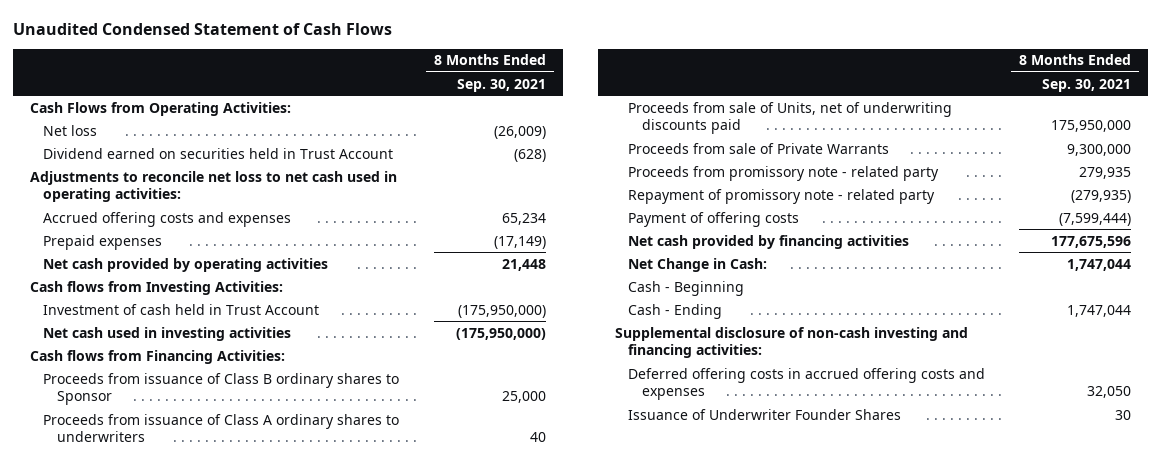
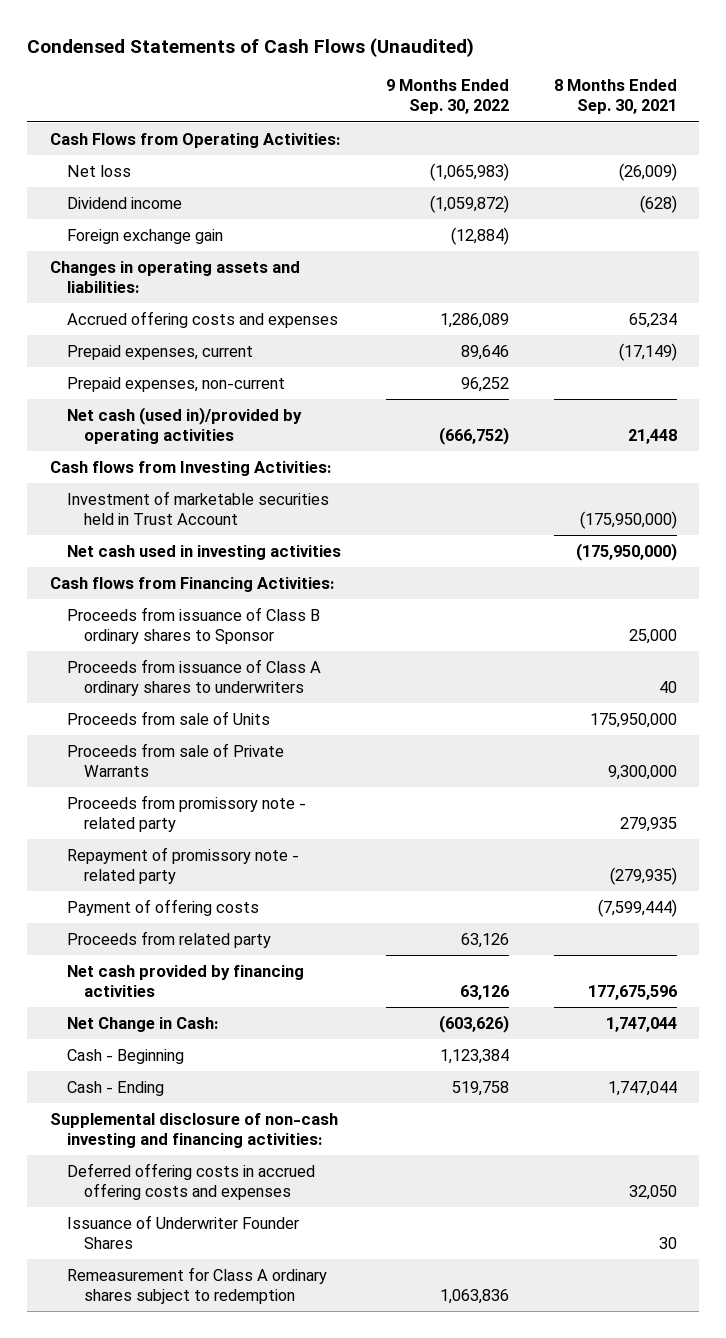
[12,22,392,35] Unaudited Condensed Statement of Cash Flows -> [27,37,475,57] Condensed Statements of Cash Flows (Unaudited)
none -> [385,78,509,115] 9 Months Ended Sep. 30, 2022
[29,170,397,202] Adjustments to reconcile net loss to net cash used in operating activities: -> none
[43,147,394,159] Dividend earned on securities held in Trust Account -> [67,196,183,209] Dividend income
none -> [67,228,224,244] Foreign exchange gain
none -> [49,260,300,294] Changes in operating assets and liabilities:
[43,234,163,250] Prepaid expenses -> [67,344,254,360] Prepaid expenses, current
none -> [67,376,286,392] Prepaid expenses, non-current
[43,257,329,272] Net cash provided by operating activities -> [67,406,303,445] Net cash (used in)/provided by operating activities
[43,303,320,315] Investment of cash held in Trust Account -> [67,490,330,526] Investment of marketable securities held in Trust Account
[628,101,953,134] Proceeds from sale of Units, net of underwriting discounts paid -> [67,710,271,725] Proceeds from sale of Units
none -> [67,930,272,948] Proceeds from related party
none -> [67,1266,328,1305] Remeasurement for Class A ordinary shares subject to redemption

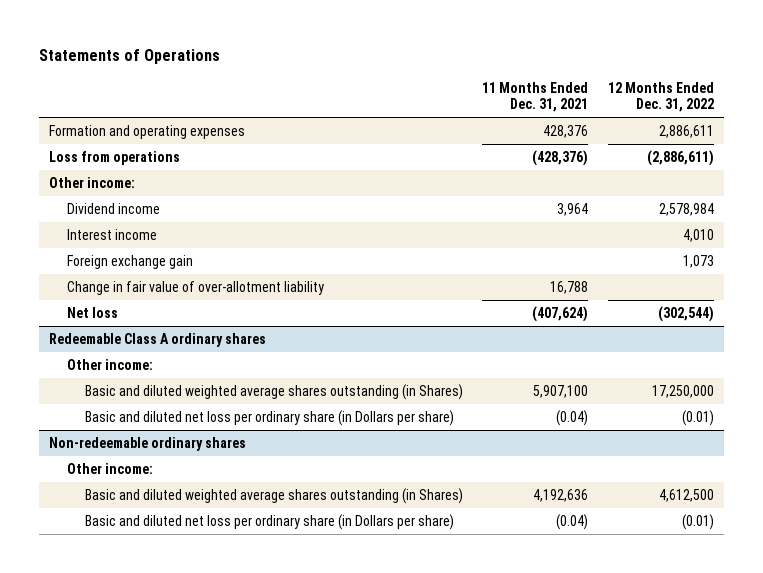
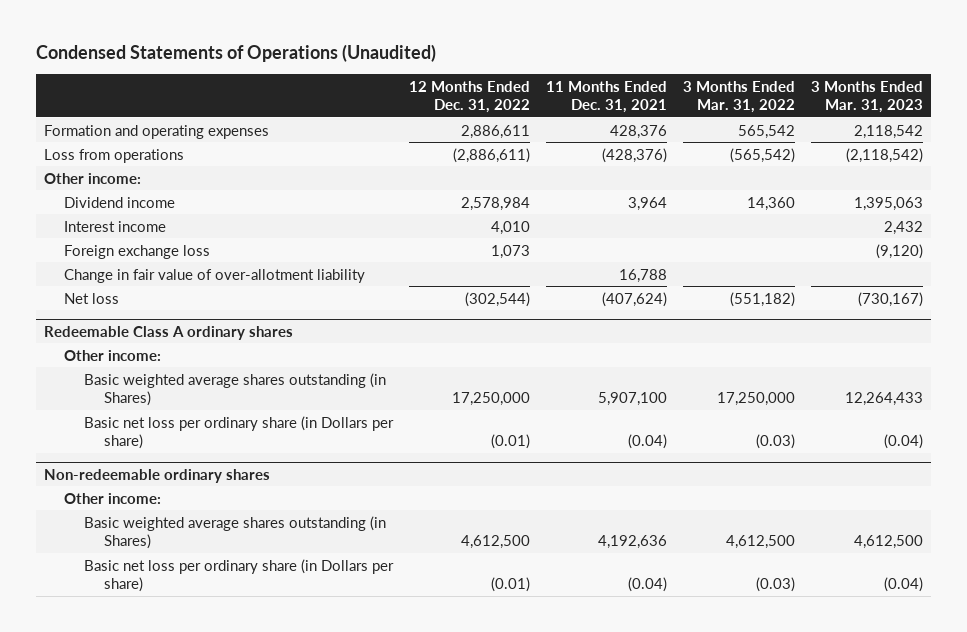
[39,49,221,65] Statements of Operations -> [35,44,436,63] Condensed Statements of Operations (Unaudited)
none -> [682,80,795,114] 3 Months Ended Mar. 31, 2022
none -> [810,80,923,114] 3 Months Ended Mar. 31, 2023
[66,254,193,269] Foreign exchange gain -> [63,244,210,259] Foreign exchange loss
[84,383,463,400] Basic and diluted weighted average shares outstanding (in Shares) -> [84,372,387,407] Basic weighted average shares outstanding (in Shares)
[84,409,454,426] Basic and diluted net loss per ordinary share (in Dollars per share) -> [84,415,395,450] Basic net loss per ordinary share (in Dollars per share)
[84,487,463,504] Basic and diluted weighted average shares outstanding (in Shares) -> [84,515,387,550] Basic weighted average shares outstanding (in Shares)
[84,513,454,530] Basic and diluted net loss per ordinary share (in Dollars per share) -> [84,558,395,593] Basic net loss per ordinary share (in Dollars per share)

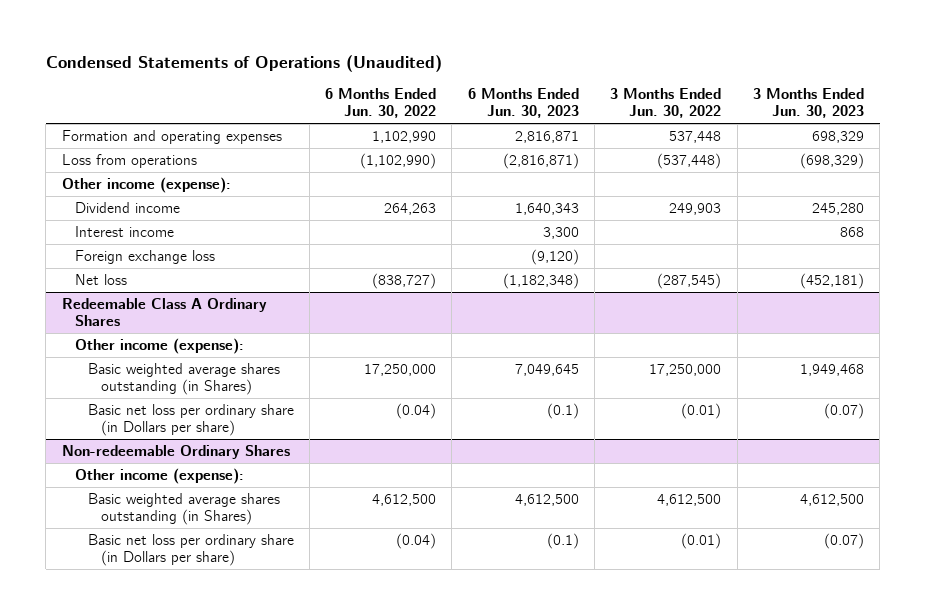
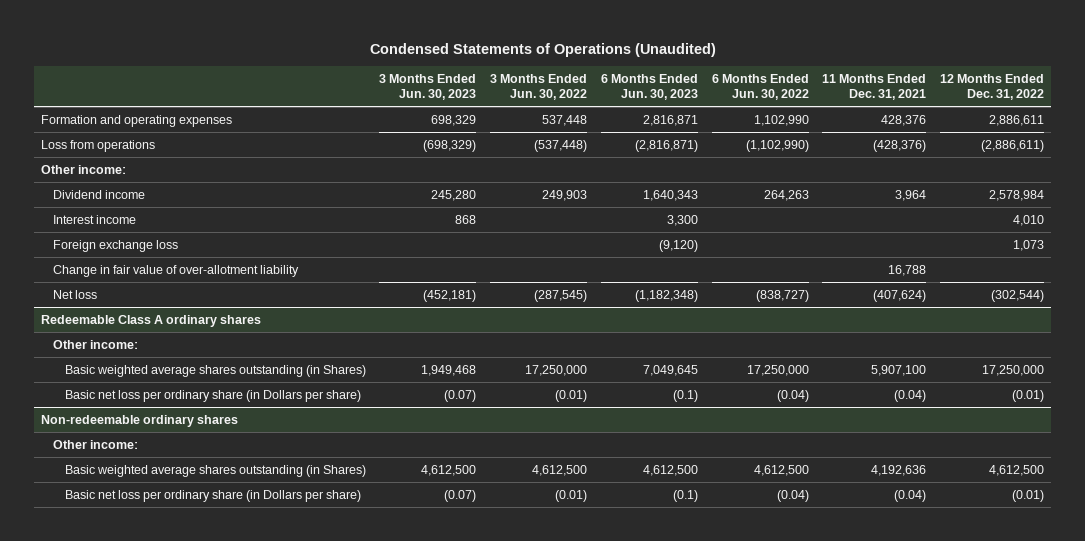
none -> [822,73,927,101] 11 Months Ended Dec. 31, 2021
none -> [940,73,1045,101] 12 Months Ended Dec. 31, 2022
[61,176,231,193] Other income (expense): -> [41,164,127,174] Other income:
none -> [52,264,299,277] Change in fair value of over-allotment liability
[61,297,267,326] Redeemable Class A Ordinary Shares -> [41,314,262,327] Redeemable Class A ordinary shares
[74,337,244,354] Other income (expense): -> [52,339,138,349] Other income:
[61,444,290,459] Non-redeemable Ordinary Shares -> [41,414,239,427] Non-redeemable ordinary shares
[74,467,244,484] Other income (expense): -> [52,439,138,449] Other income:

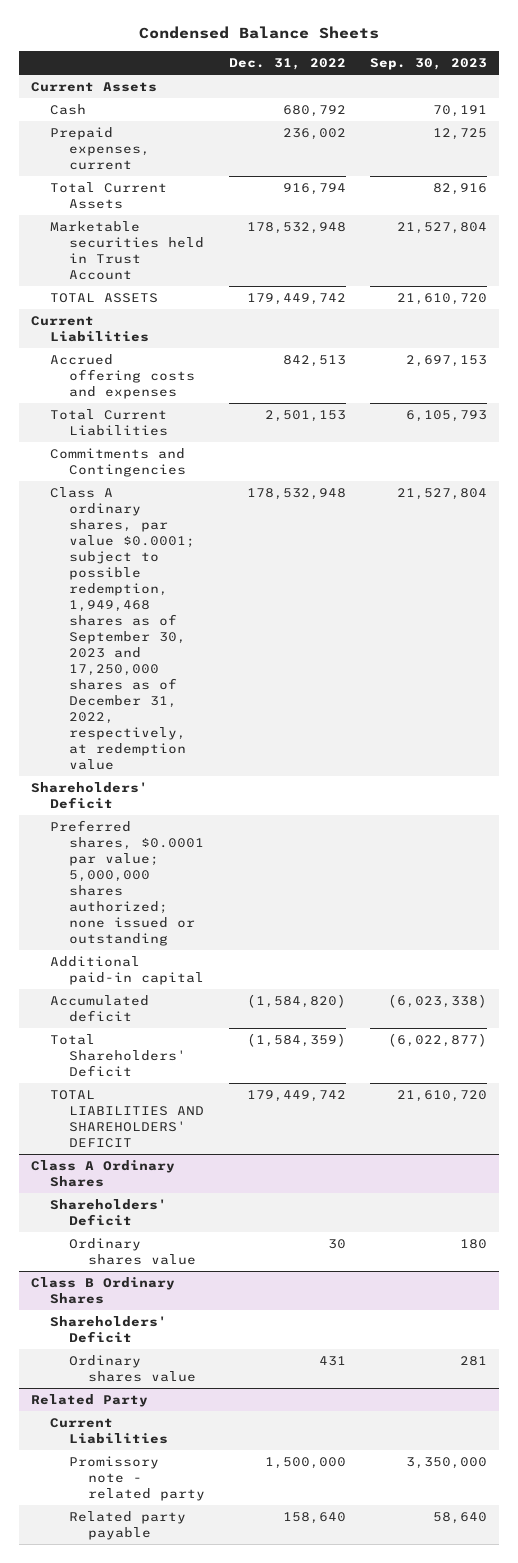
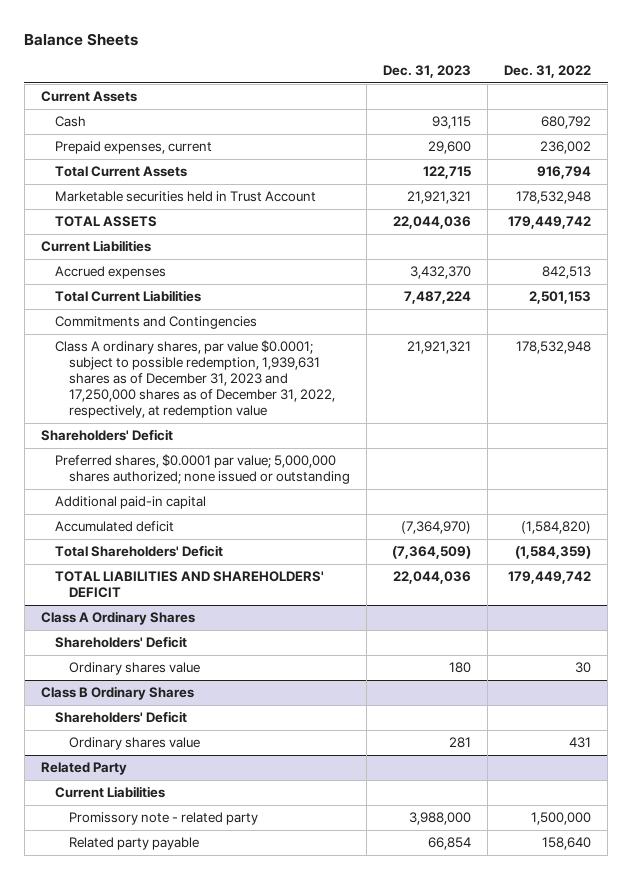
[139,26,380,40] Condensed Balance Sheets -> [24,32,139,46] Balance Sheets
[369,57,487,70] Sep. 30, 2023 -> none
none -> [383,65,472,79] Dec. 31, 2023
[49,354,195,399] Accrued offering costs and expenses -> [54,266,166,280] Accrued expenses
[49,487,195,770] Class A ordinary shares, par value $0.0001; subject to possible redemption, 1,949,468 shares as of September 30, 2023 and 17,250,000 shares as of December 31, 2022, respectively, at redemption value -> [54,340,335,419] Class A ordinary shares, par value $0.0001; subject to possible redemption, 1,939,631 shares as of December 31, 2023 and 17,250,000 shares as of December 31, 2022, respectively, at redemption value

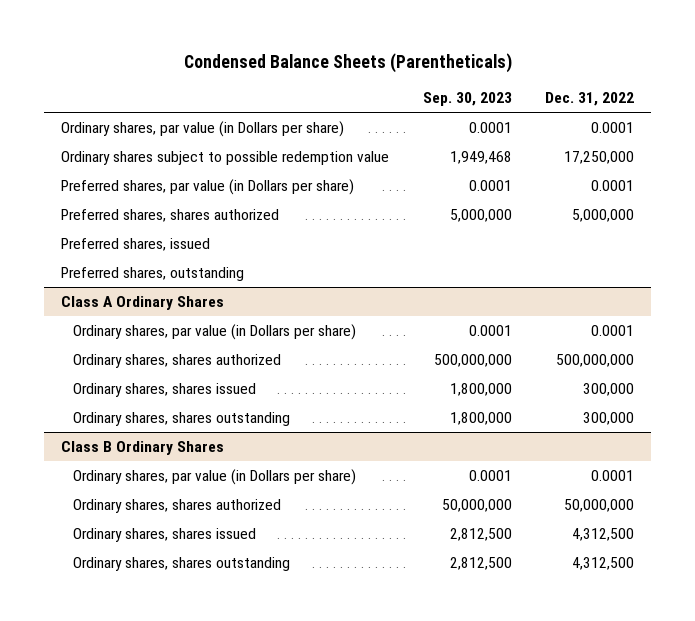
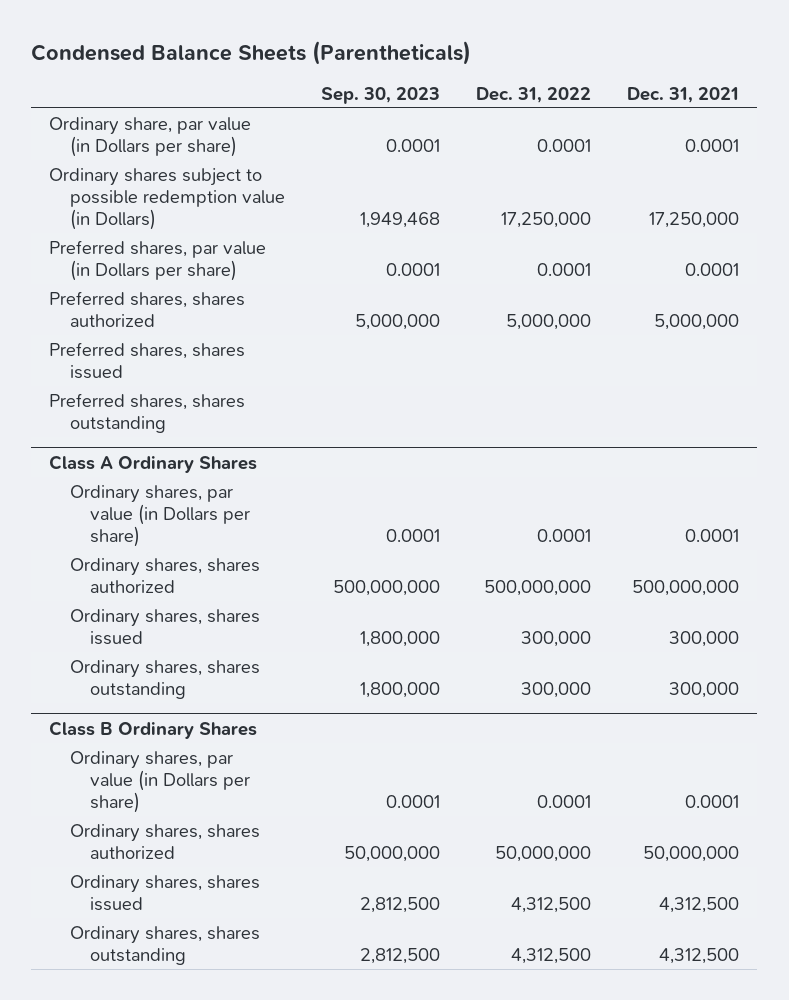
none -> [627,86,740,103] Dec. 31, 2021
[60,120,344,137] Ordinary shares, par value (in Dollars per share) -> [49,116,252,157] Ordinary share, par value (in Dollars per share)
[60,150,389,165] Ordinary shares subject to possible redemption value -> [49,167,285,230] Ordinary shares subject to possible redemption value (in Dollars)
[60,237,210,251] Preferred shares, issued -> [49,341,246,379] Preferred shares, shares issued
[60,266,244,281] Preferred shares, outstanding -> [49,392,246,433] Preferred shares, shares outstanding

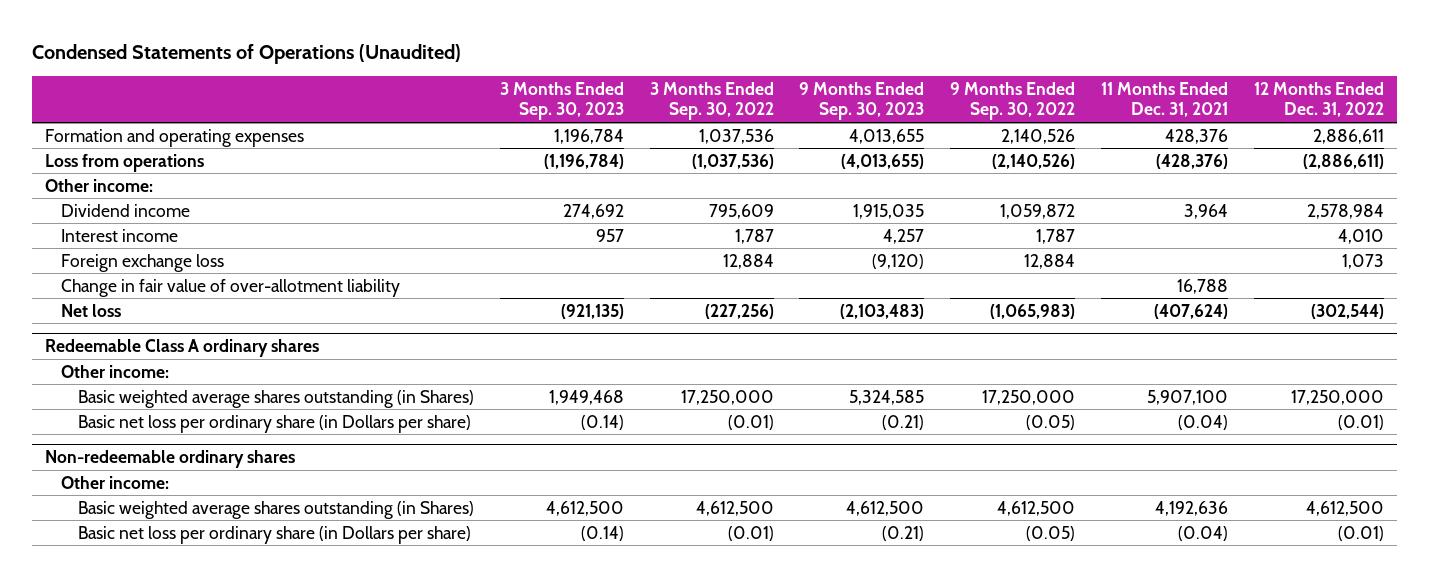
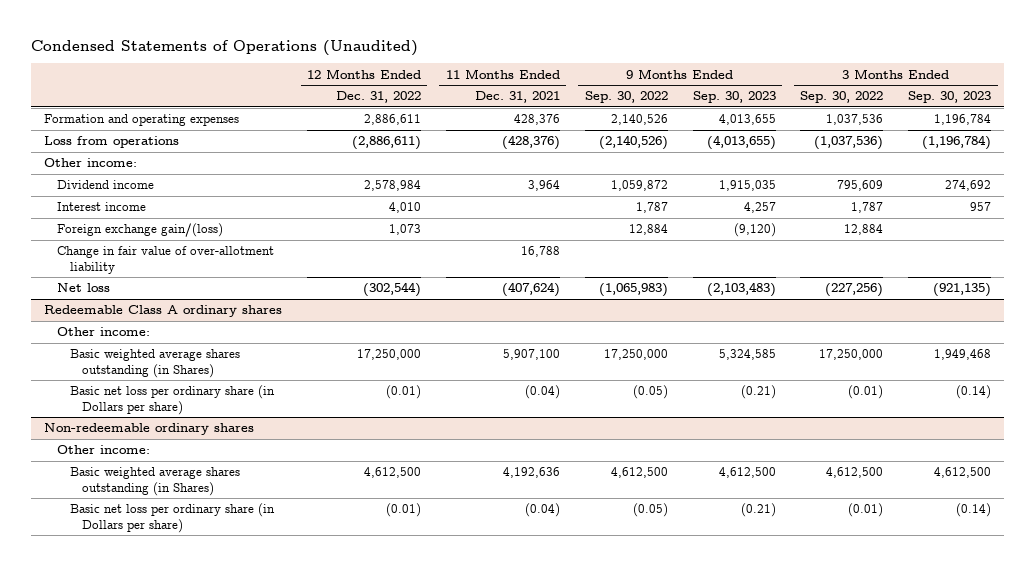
[61,253,225,272] Foreign exchange loss -> [56,223,223,238] Foreign exchange gain/(loss)

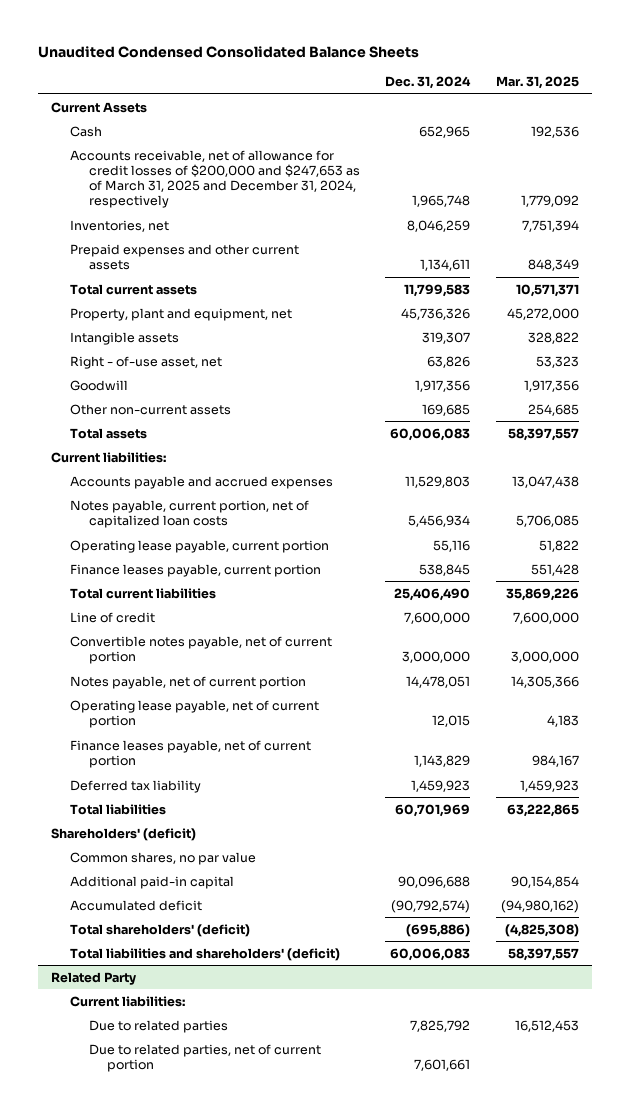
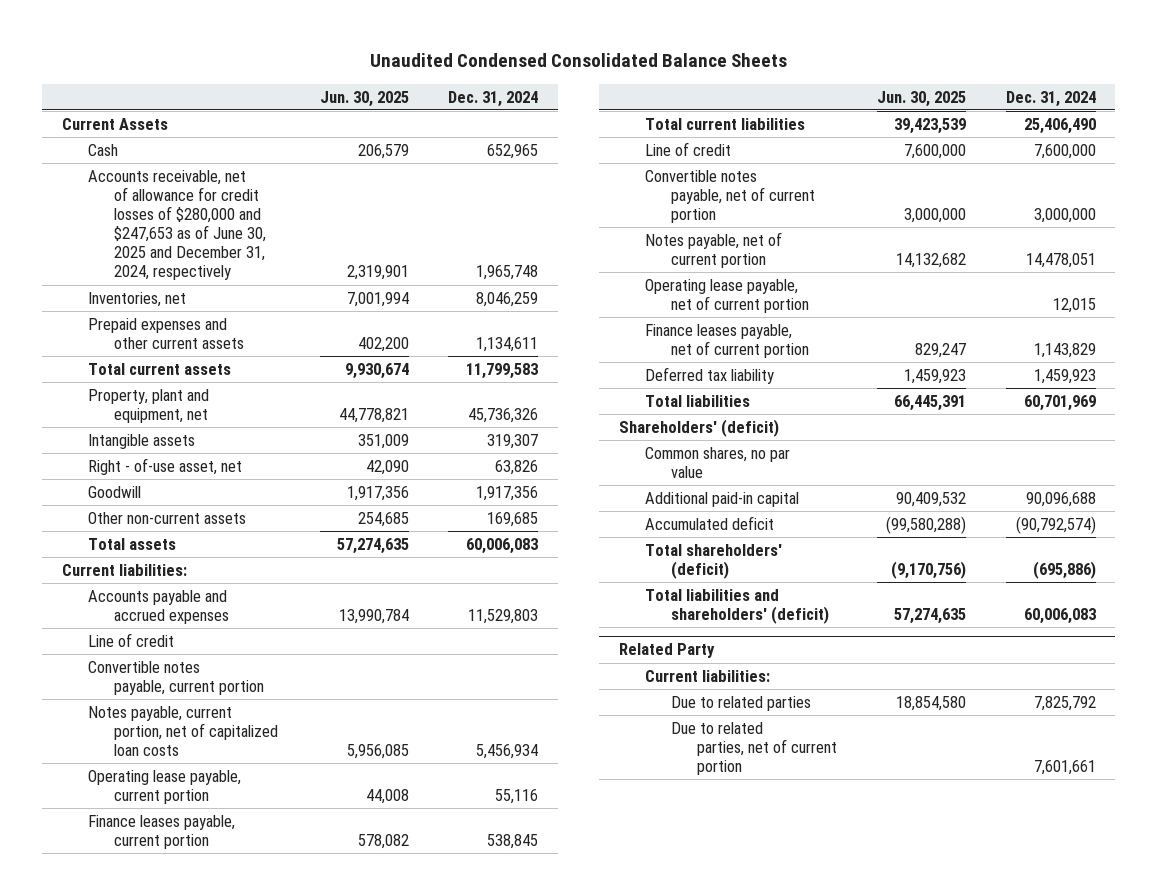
[495,76,579,90] Mar. 31, 2025 -> none
none -> [319,90,409,107] Jun. 30, 2025
[69,149,360,209] Accounts receivable, net of allowance for credit losses of $200,000 and $247,653 as of March 31, 2025 and December 31, 2024, respectively -> [87,169,266,281] Accounts receivable, net of allowance for credit losses of $280,000 and $247,653 as of June 30, 2025 and December 31, 2024, respectively
none -> [87,632,174,647] Line of credit
none -> [87,660,264,695] Convertible notes payable, current portion

